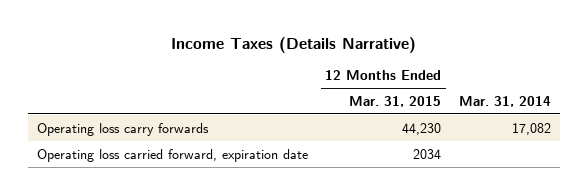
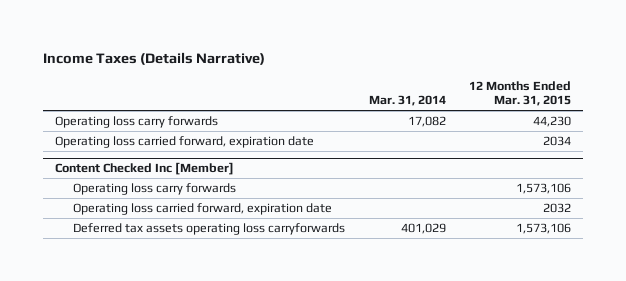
none -> [55,162,235,176] Content Checked Inc [Member]
none -> [73,183,237,196] Operating loss carry forwards
none -> [73,203,333,216] Operating loss carried forward, expiration date
none -> [73,223,346,236] Deferred tax assets operating loss carryforwards

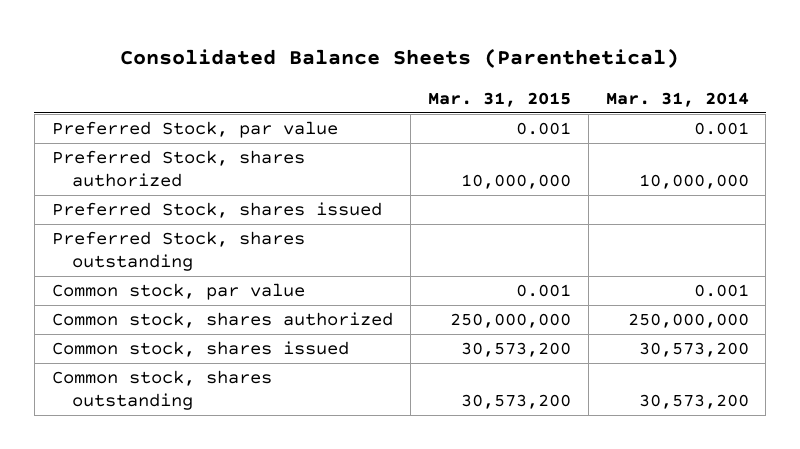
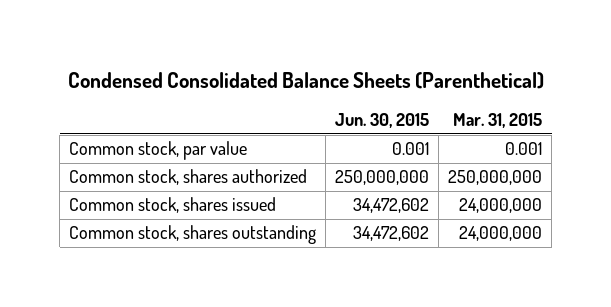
[120,48,680,69] Consolidated Balance Sheets (Parenthetical) -> [67,71,544,89] Condensed Consolidated Balance Sheets (Parenthetical)
[605,91,749,107] Mar. 31, 2014 -> none
none -> [335,113,430,129] Jun. 30, 2015
[51,121,338,139] Preferred Stock, par value -> none
[51,150,305,187] Preferred Stock, shares authorized -> none
[51,202,382,219] Preferred Stock, shares issued -> none
[51,231,305,271] Preferred Stock, shares outstanding -> none
[460,342,571,358] 30,573,200 -> [459,198,543,214] 24,000,000
[460,393,571,409] 30,573,200 -> [459,226,543,242] 24,000,000

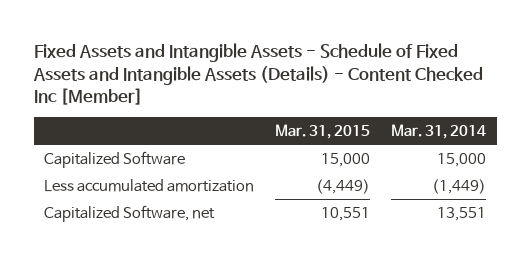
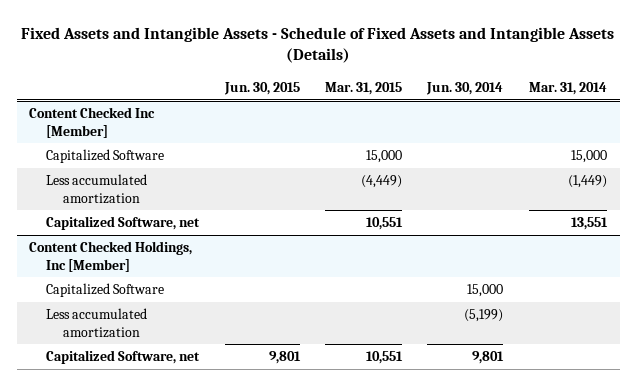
[32,42,483,106] Fixed Assets and Intangible Assets - Schedule of Fixed Assets and Intangible Assets (Details) - Content Checked Inc [Member] -> [21,26,615,64] Fixed Assets and Intangible Assets - Schedule of Fixed Assets and Intangible Assets (Details)
none -> [223,81,300,95] Jun. 30, 2015
none -> [426,81,504,95] Jun. 30, 2014
none -> [29,107,156,138] Content Checked Inc [Member]
none -> [29,241,193,272] Content Checked Holdings, Inc [Member]
none -> [46,283,165,298] Capitalized Software
none -> [46,308,148,338] Less accumulated amortization
none -> [46,350,201,365] Capitalized Software, net

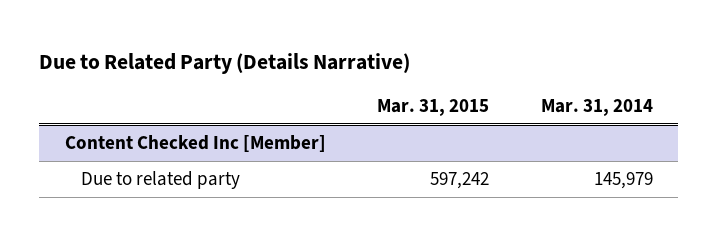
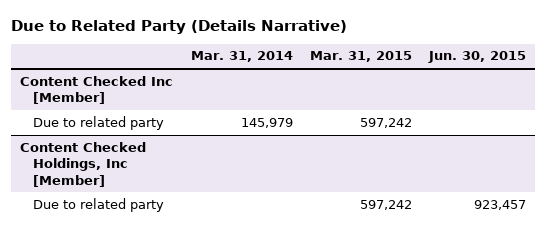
none -> [428,51,527,64] Jun. 30, 2015
none -> [20,141,147,187] Content Checked Holdings, Inc [Member]
none -> [32,197,164,212] Due to related party

